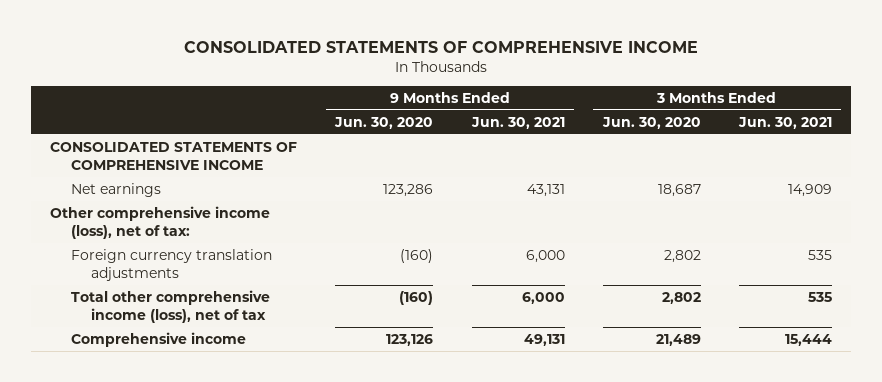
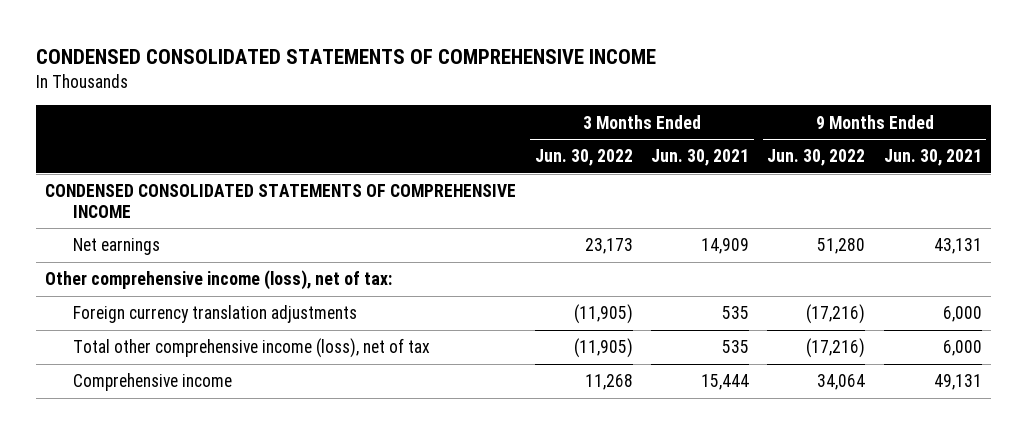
[184,41,699,54] CONSOLIDATED STATEMENTS OF COMPREHENSIVE INCOME -> [36,48,657,64] CONDENSED CONSOLIDATED STATEMENTS OF COMPREHENSIVE INCOME
[334,116,434,129] Jun. 30, 2020 -> none
[601,116,701,129] Jun. 30, 2020 -> none
none -> [534,149,633,167] Jun. 30, 2022
none -> [767,149,866,167] Jun. 30, 2022
[50,141,298,170] CONSOLIDATED STATEMENTS OF COMPREHENSIVE INCOME -> [45,184,517,218] CONDENSED CONSOLIDATED STATEMENTS OF COMPREHENSIVE INCOME

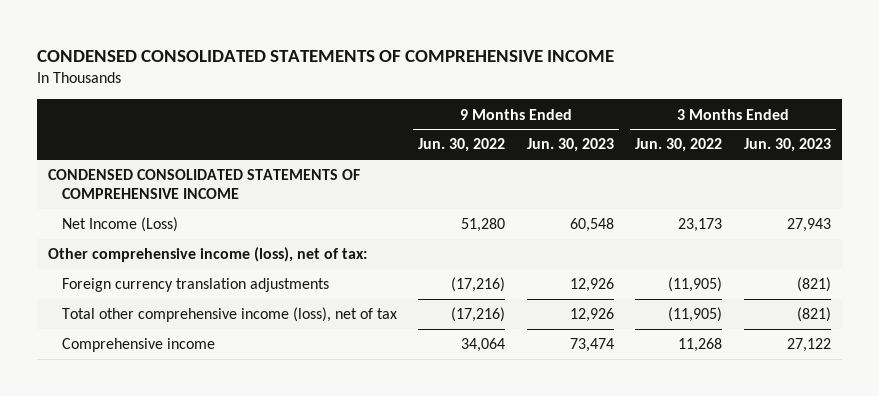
[651,149,750,167] Jun. 30, 2021 -> none
[883,149,982,167] Jun. 30, 2021 -> none
none -> [526,138,614,153] Jun. 30, 2023
none -> [743,138,831,153] Jun. 30, 2023
[72,238,160,256] Net earnings -> [61,217,178,233] Net Income (Loss)

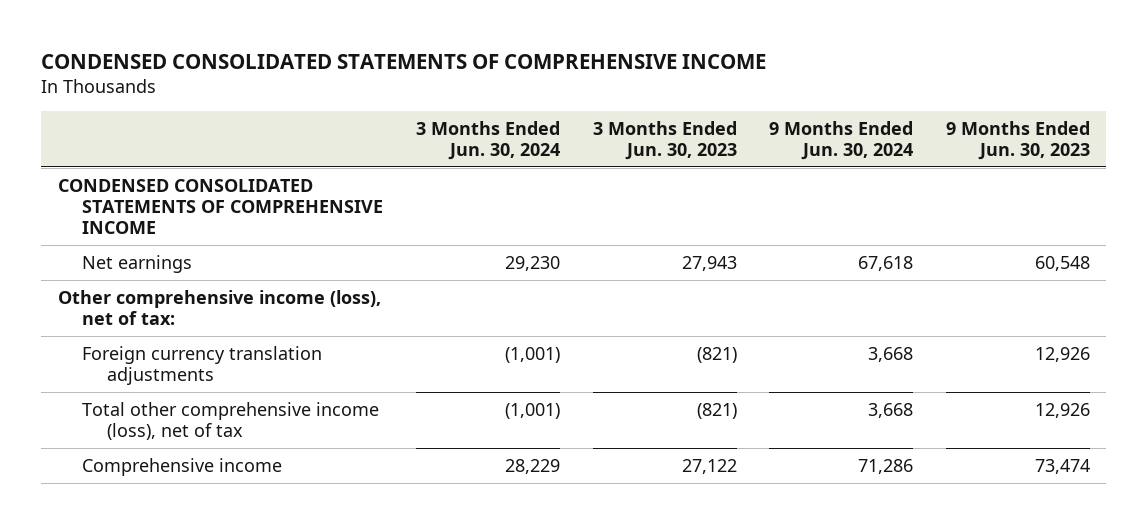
[418,138,506,153] Jun. 30, 2022 -> none
[635,138,723,153] Jun. 30, 2022 -> none
none -> [415,120,560,160] 3 Months Ended Jun. 30, 2024
none -> [769,120,914,160] 9 Months Ended Jun. 30, 2024
[61,217,178,233] Net Income (Loss) -> [82,254,193,273] Net earnings

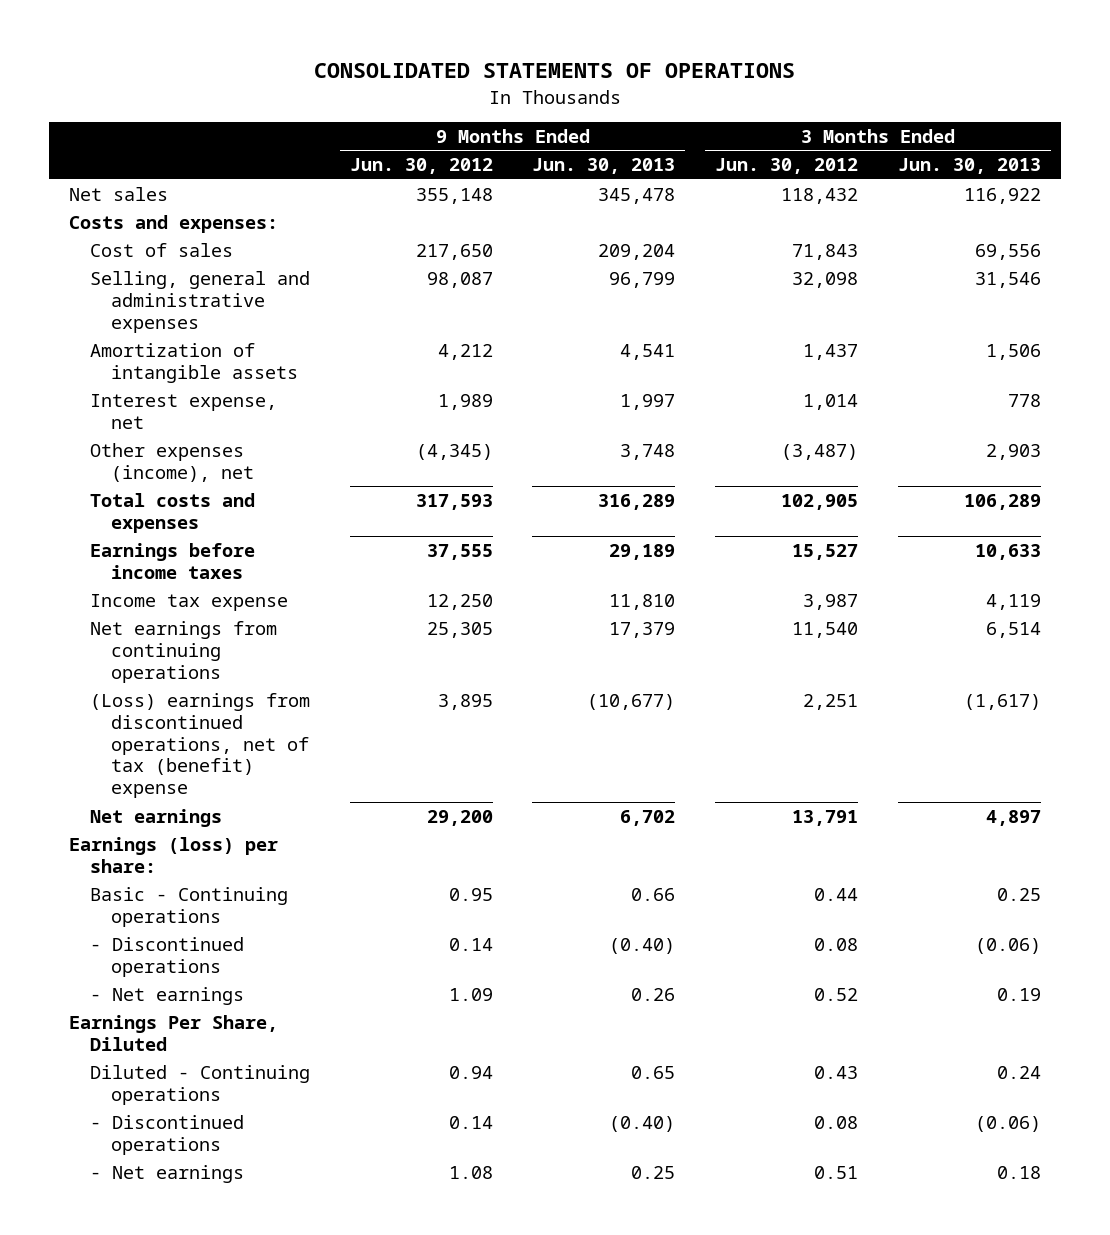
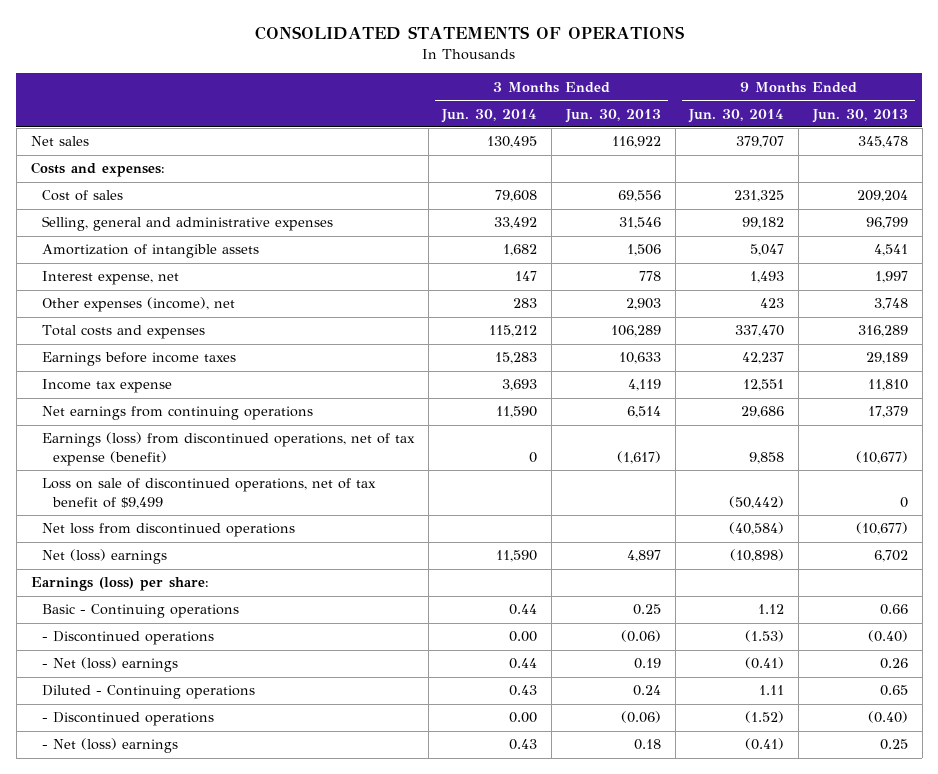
[349,158,493,175] Jun. 30, 2012 -> none
[715,158,859,175] Jun. 30, 2012 -> none
none -> [441,108,538,123] Jun. 30, 2014
none -> [688,108,785,123] Jun. 30, 2014
[89,692,310,799] (Loss) earnings from discontinued operations, net of tax (benefit) expense -> [41,432,415,466] Earnings (loss) from discontinued operations, net of tax expense (benefit)
none -> [41,478,376,509] Loss on sale of discontinued operations, net of tax benefit of $9,499
none -> [41,523,295,538] Net loss from discontinued operations
[89,808,222,827] Net earnings -> [41,549,167,565] Net (loss) earnings
[69,1014,279,1051] Earnings Per Share, Diluted -> none
[89,986,244,1005] - Net earnings -> [41,657,178,673] - Net (loss) earnings
[89,1164,244,1183] - Net earnings -> [41,738,178,754] - Net (loss) earnings

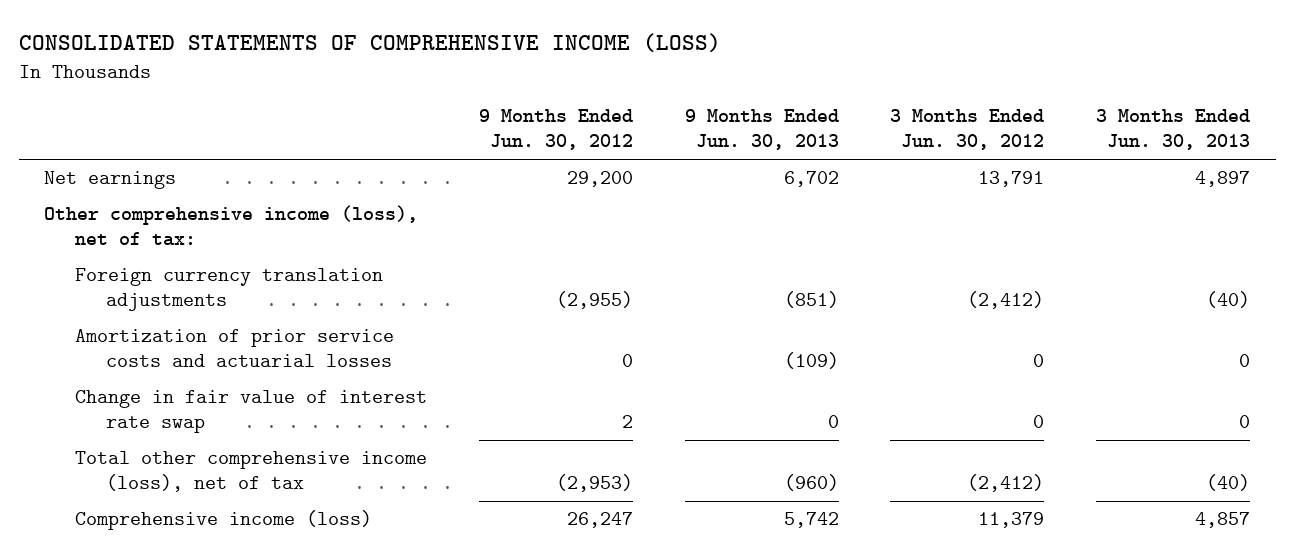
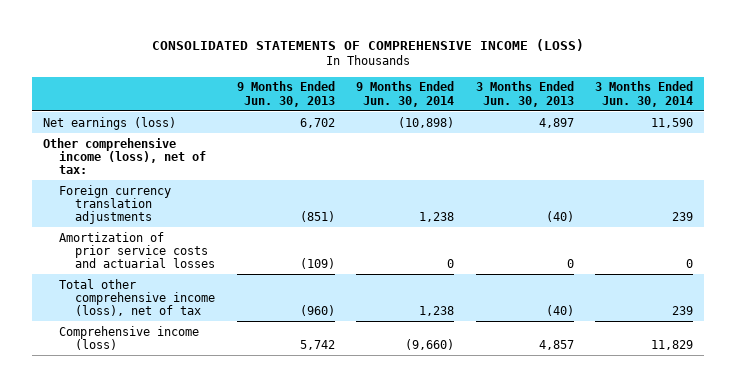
[479,109,634,151] 9 Months Ended Jun. 30, 2012 -> none
[890,109,1045,151] 3 Months Ended Jun. 30, 2012 -> none
none -> [356,81,455,107] 9 Months Ended Jun. 30, 2014
none -> [595,81,694,107] 3 Months Ended Jun. 30, 2014
[44,171,177,190] Net earnings -> [42,116,176,130] Net earnings (loss)
[75,390,428,434] Change in fair value of interest rate swap -> none

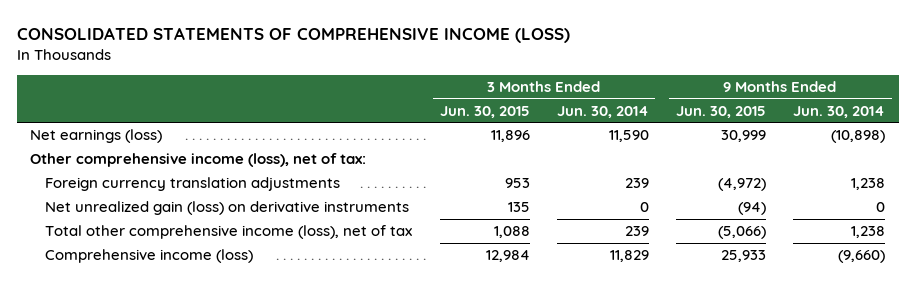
[236,81,335,107] 9 Months Ended Jun. 30, 2013 -> none
[475,81,574,107] 3 Months Ended Jun. 30, 2013 -> none
none -> [439,105,530,118] Jun. 30, 2015
none -> [675,105,766,118] Jun. 30, 2015
[58,231,216,269] Amortization of prior service costs and actuarial losses -> none
none -> [45,201,410,216] Net unrealized gain (loss) on derivative instruments

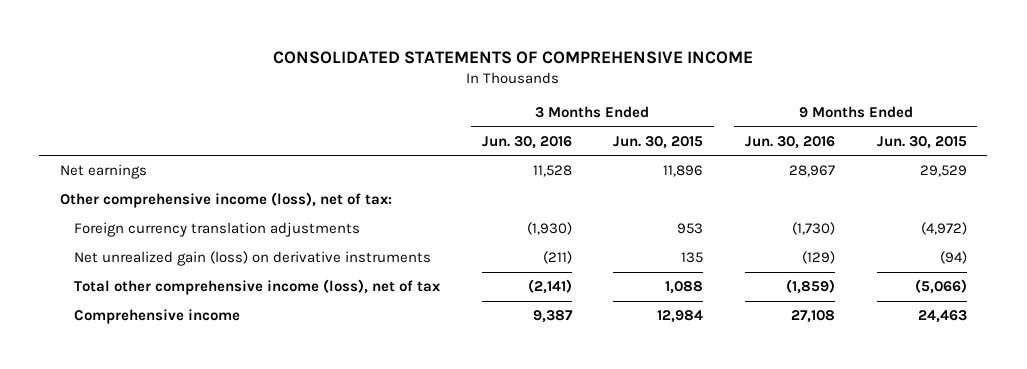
[16,26,570,43] CONSOLIDATED STATEMENTS OF COMPREHENSIVE INCOME (LOSS) -> [273,50,754,64] CONSOLIDATED STATEMENTS OF COMPREHENSIVE INCOME
[556,105,649,118] Jun. 30, 2014 -> none
[792,105,885,118] Jun. 30, 2014 -> none
none -> [481,135,572,149] Jun. 30, 2016
none -> [744,135,835,149] Jun. 30, 2016
[30,129,163,144] Net earnings (loss) -> [60,164,148,180] Net earnings
[720,130,766,143] 30,999 -> [919,165,967,178] 29,529
[45,249,254,264] Comprehensive income (loss) -> [73,309,240,325] Comprehensive income
[720,250,766,263] 25,933 -> [917,310,967,324] 24,463

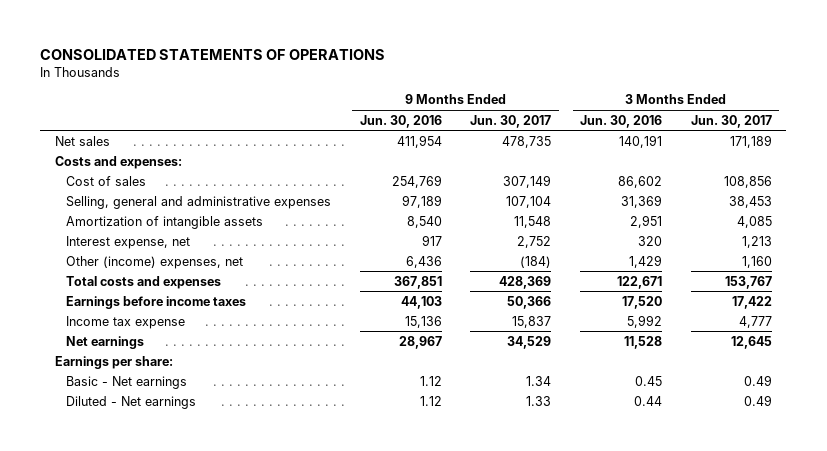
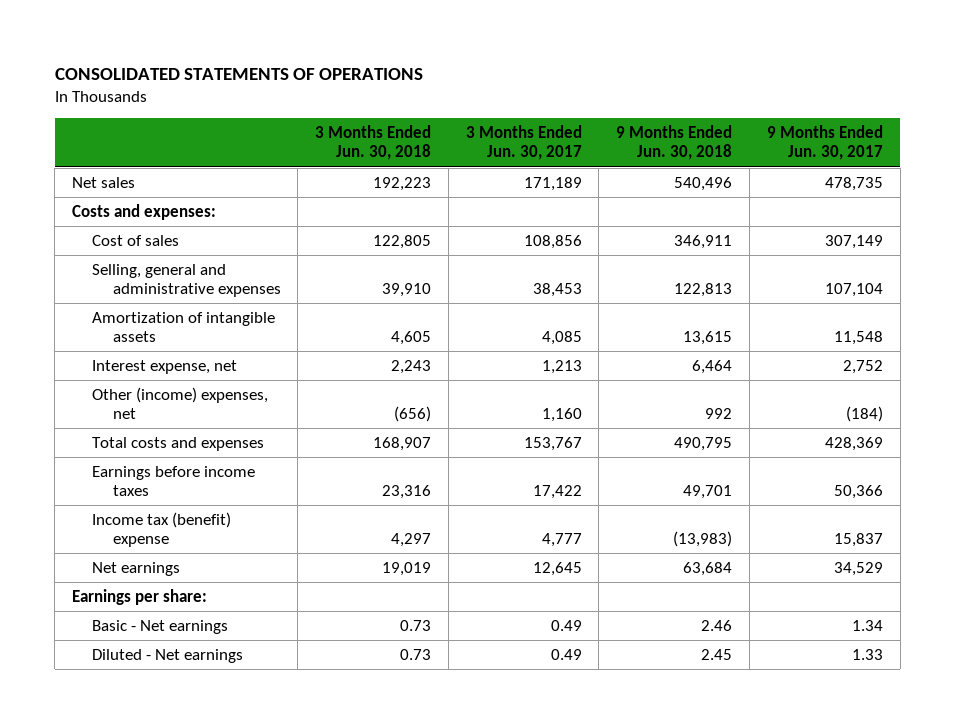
[359,114,442,128] Jun. 30, 2016 -> none
[580,114,663,128] Jun. 30, 2016 -> none
none -> [315,125,432,161] 3 Months Ended Jun. 30, 2018
none -> [616,125,733,161] 9 Months Ended Jun. 30, 2018
[65,315,185,329] Income tax expense -> [92,511,232,548] Income tax (benefit) expense

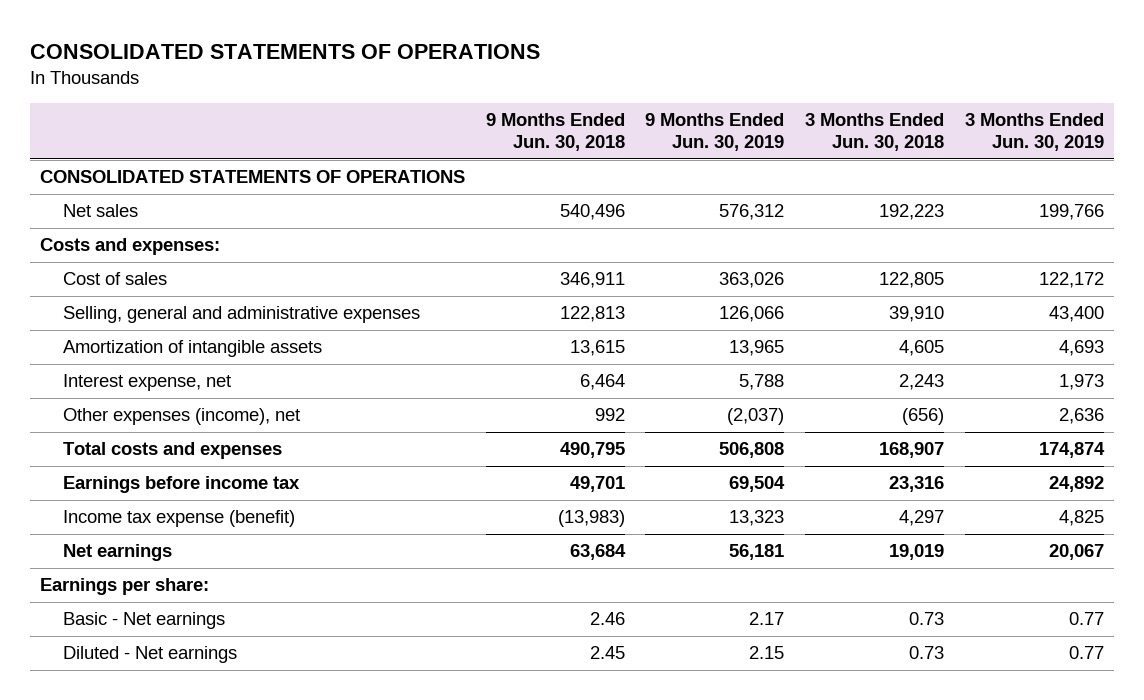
[465,125,582,161] 3 Months Ended Jun. 30, 2017 -> none
[766,125,883,161] 9 Months Ended Jun. 30, 2017 -> none
none -> [645,113,785,151] 9 Months Ended Jun. 30, 2019
none -> [964,113,1104,151] 3 Months Ended Jun. 30, 2019
none -> [39,170,465,184] CONSOLIDATED STATEMENTS OF OPERATIONS
[92,386,269,420] Other (income) expenses, net -> [63,408,301,426] Other expenses (income), net
[92,465,256,497] Earnings before income taxes -> [63,476,301,494] Earnings before income tax
[92,511,232,548] Income tax (benefit) expense -> [63,510,296,528] Income tax expense (benefit)

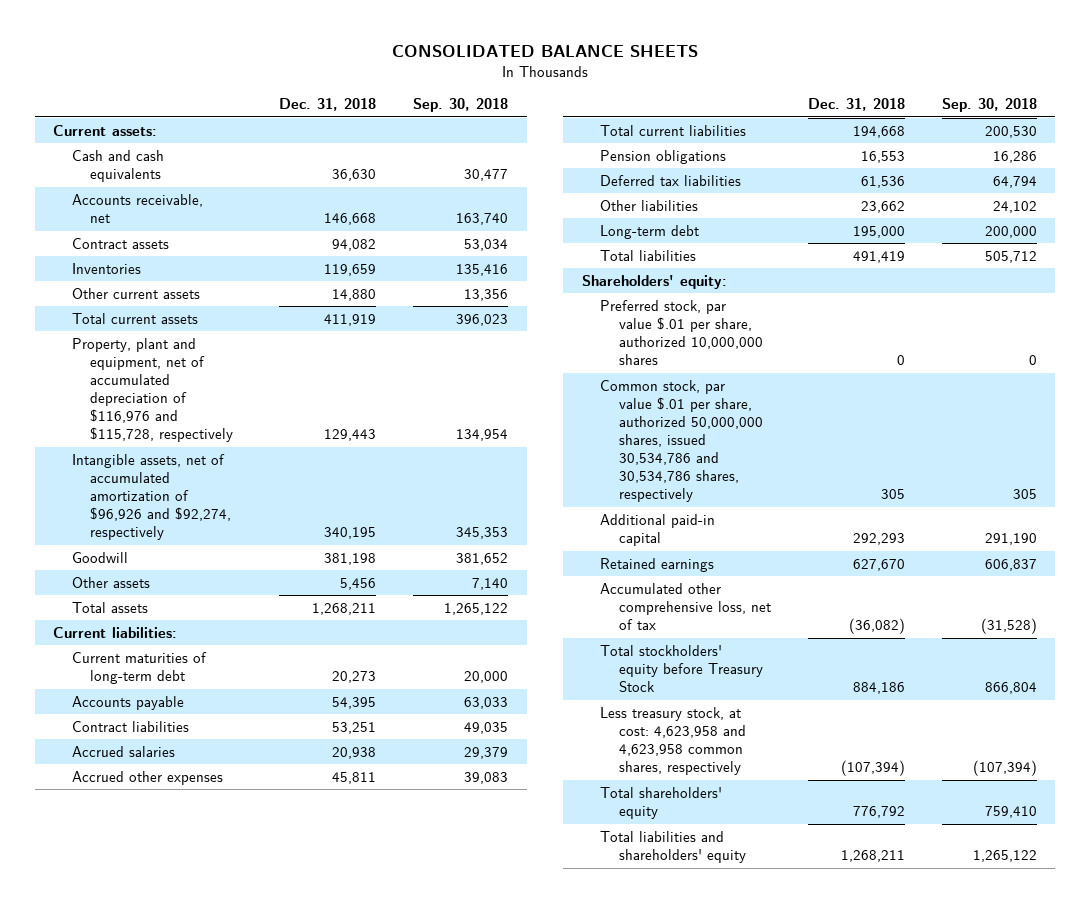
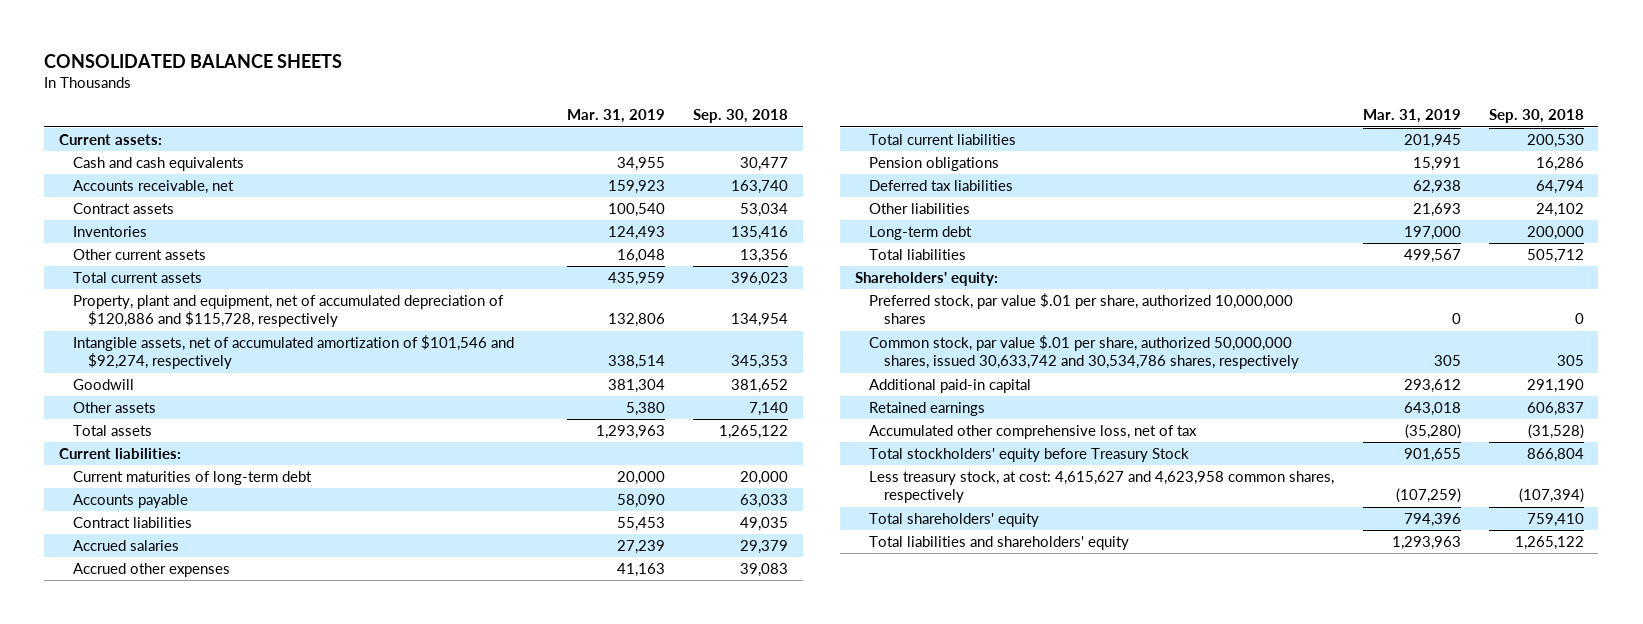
[279,98,377,112] Dec. 31, 2018 -> none
none -> [566,109,665,124] Mar. 31, 2019
[71,337,234,443] Property, plant and equipment, net of accumulated depreciation of $116,976 and $115,728, respectively -> [73,295,505,328] Property, plant and equipment, net of accumulated depreciation of $120,886 and $115,728, respectively
[71,453,232,541] Intangible assets, net of accumulated amortization of $96,926 and $92,274, respectively -> [73,335,515,370] Intangible assets, net of accumulated amortization of $101,546 and $92,274, respectively
[600,379,763,503] Common stock, par value $.01 per share, authorized 50,000,000 shares, issued 30,534,786 and 30,534,786 shares, respectively -> [869,335,1299,370] Common stock, par value $.01 per share, authorized 50,000,000 shares, issued 30,633,742 and 30,534,786 shares, respectively
[600,706,746,776] Less treasury stock, at cost: 4,623,958 and 4,623,958 common shares, respectively -> [869,471,1335,504] Less treasury stock, at cost: 4,615,627 and 4,623,958 common shares, respectively

